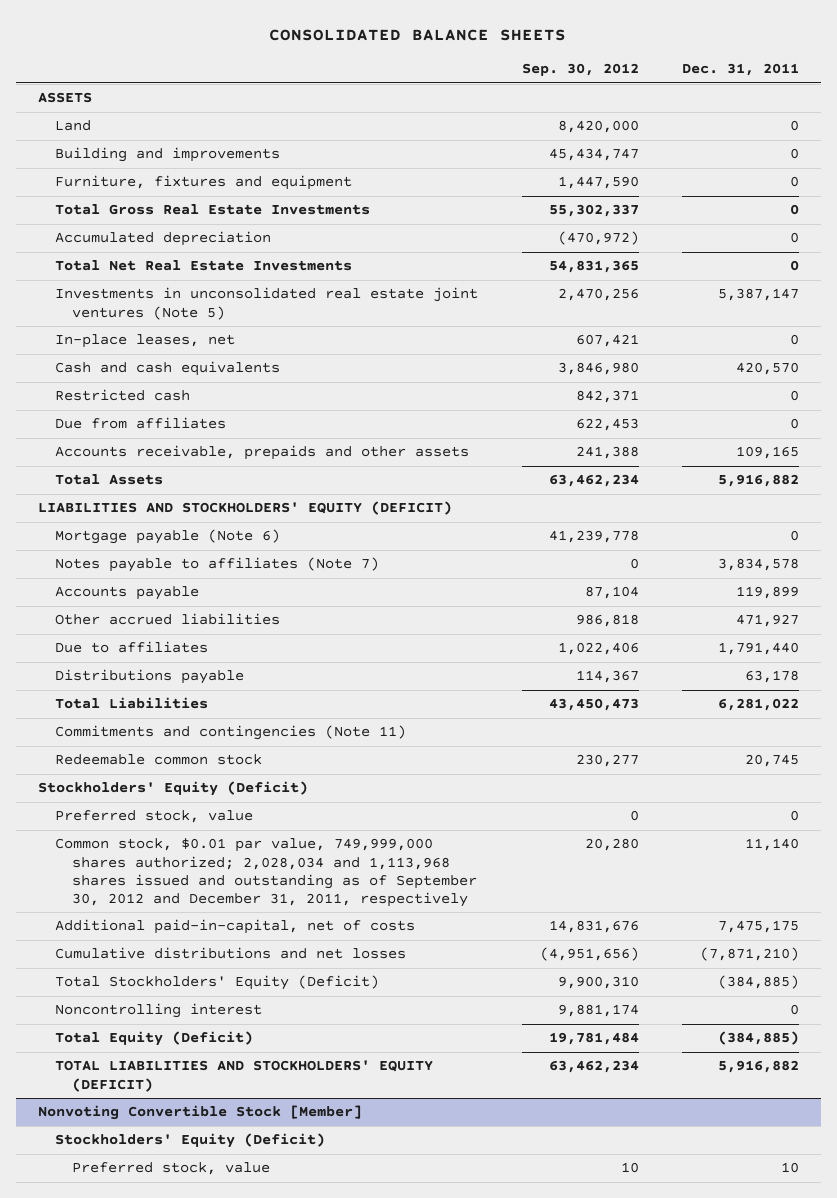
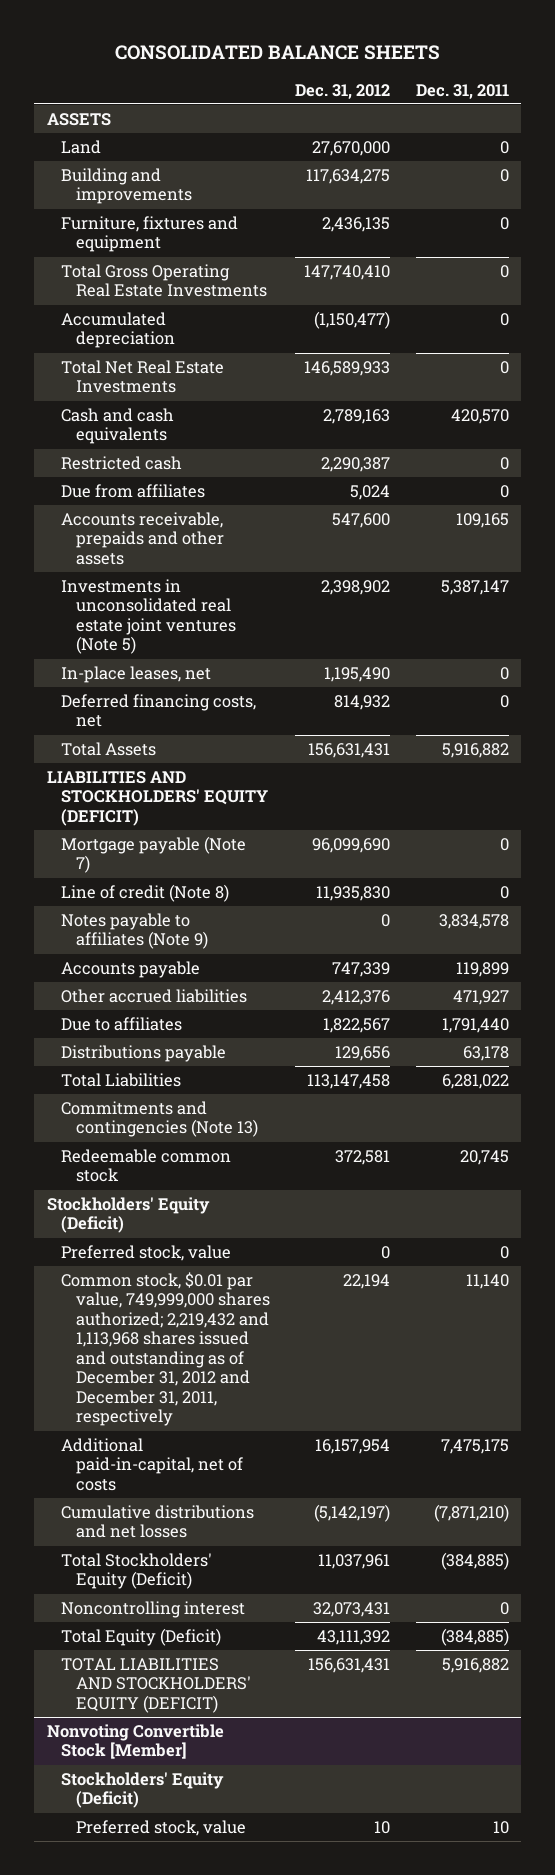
[521,63,639,77] Sep. 30, 2012 -> none
none -> [295,83,391,99] Dec. 31, 2012
[54,204,370,216] Total Gross Real Estate Investments -> [61,263,268,298] Total Gross Operating Real Estate Investments
[54,287,478,320] Investments in unconsolidated real estate joint ventures (Note 5) -> [61,578,237,655] Investments in unconsolidated real estate joint ventures (Note 5)
[54,334,235,349] In-place leases, net -> [61,665,212,683] In-place leases, net
none -> [61,693,257,728] Deferred financing costs, net
[54,529,280,545] Mortgage payable (Note 6) -> [61,835,247,874] Mortgage payable (Note 7)
none -> [61,883,230,902] Line of credit (Note 8)
[54,557,379,573] Notes payable to affiliates (Note 7) -> [61,912,209,950] Notes payable to affiliates (Note 9)
[54,725,406,741] Commitments and contingencies (Note 11) -> [61,1100,259,1138] Commitments and contingencies (Note 13)
[54,838,478,907] Common stock, $0.01 par value, 749,999,000 shares authorized; 2,028,034 and 1,113,968 shares issued and outstanding as of September 30, 2012 and December 31, 2011, respectively -> [61,1271,271,1427] Common stock, $0.01 par value, 749,999,000 shares authorized; 2,219,432 and 1,113,968 shares issued and outstanding as of December 31, 2012 and December 31, 2011, respectively

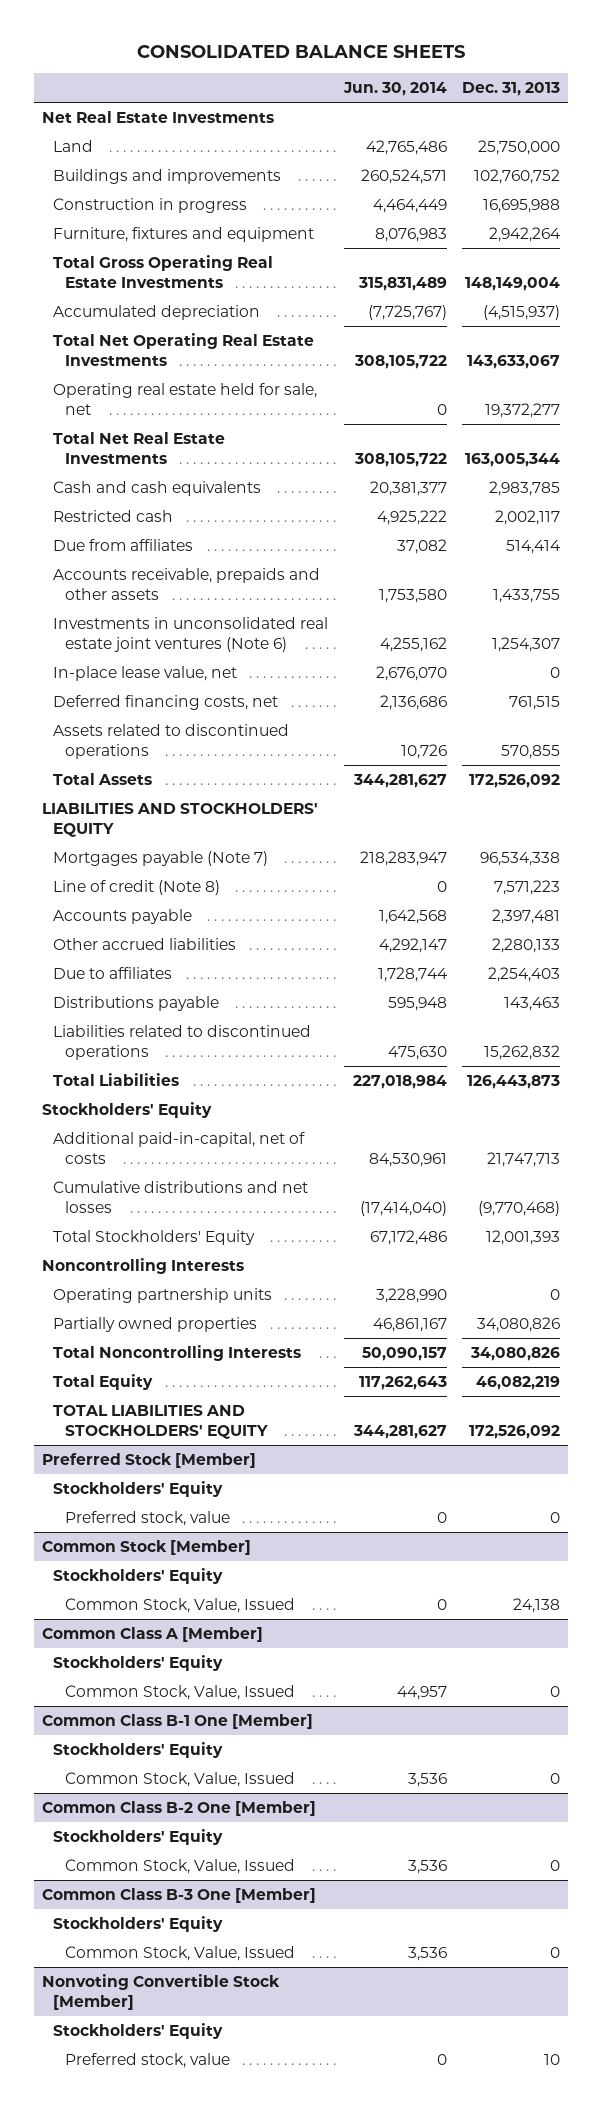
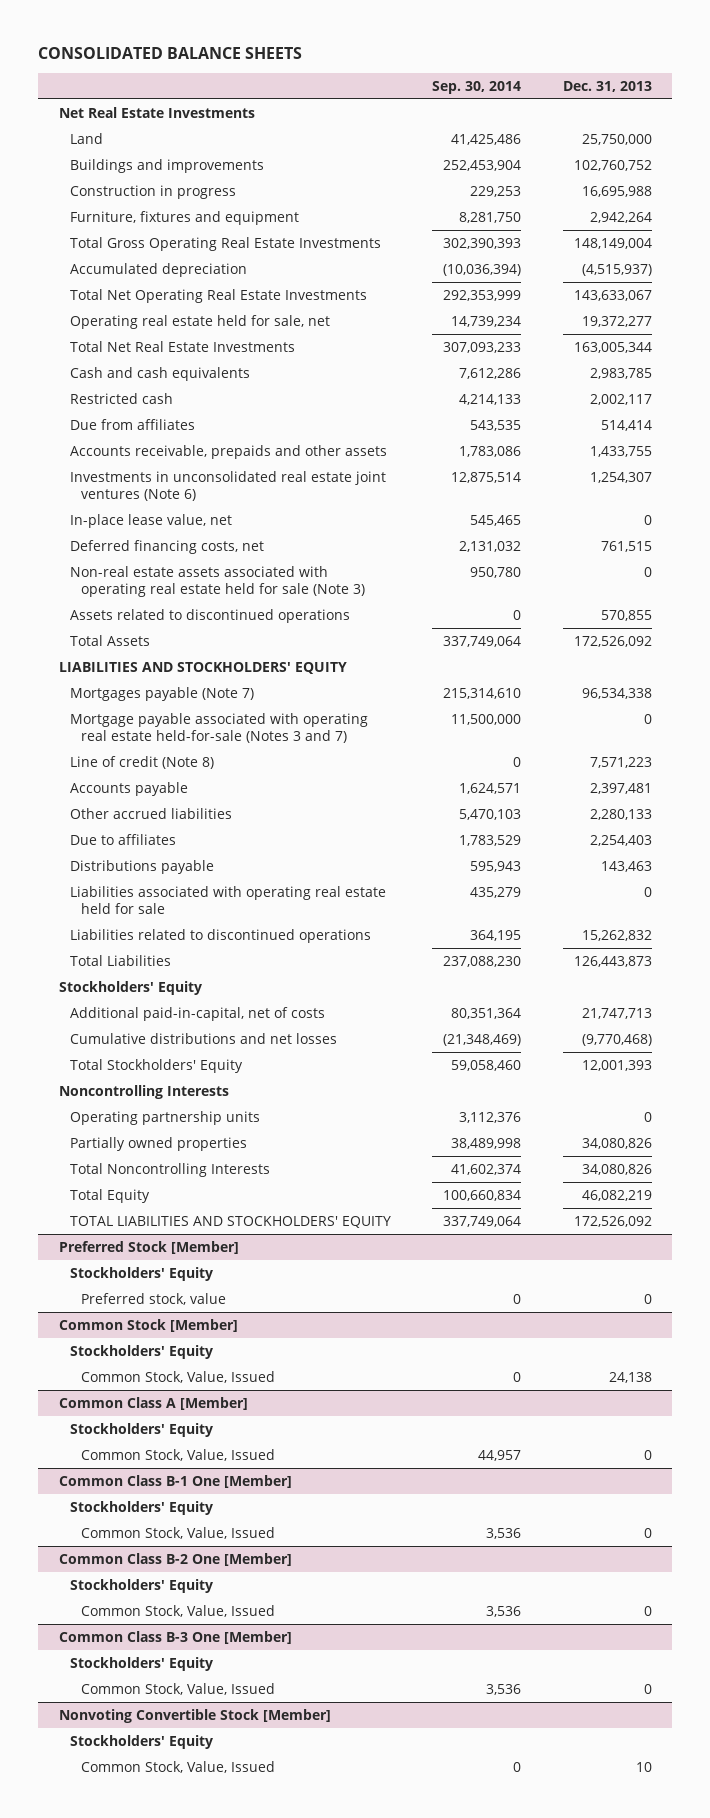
[342,82,447,97] Jun. 30, 2014 -> none
none -> [432,80,522,94] Sep. 30, 2014
none -> [69,565,366,597] Non-real estate assets associated with operating real estate held for sale (Note 3)
none -> [69,712,368,743] Mortgage payable associated with operating real estate held-for-sale (Notes 3 and 7)
none -> [69,885,386,914] Liabilities associated with operating real estate held for sale
[65,2052,231,2068] Preferred stock, value -> none
none -> [81,1760,276,1773] Common Stock, Value, Issued

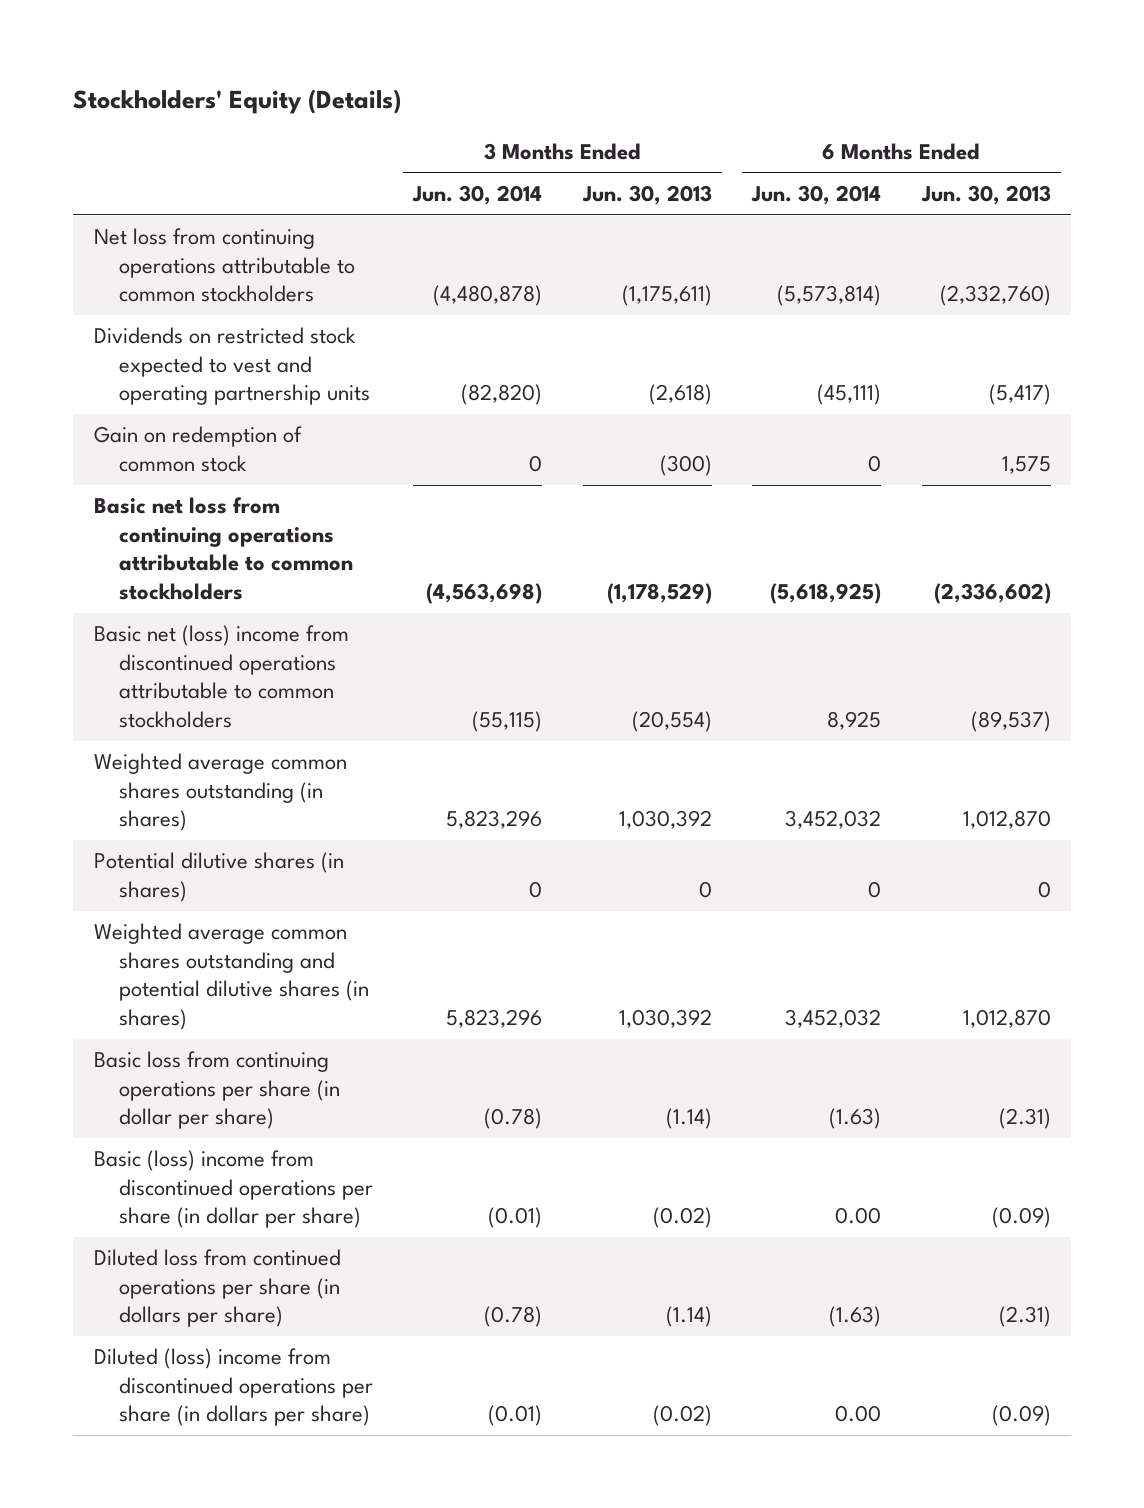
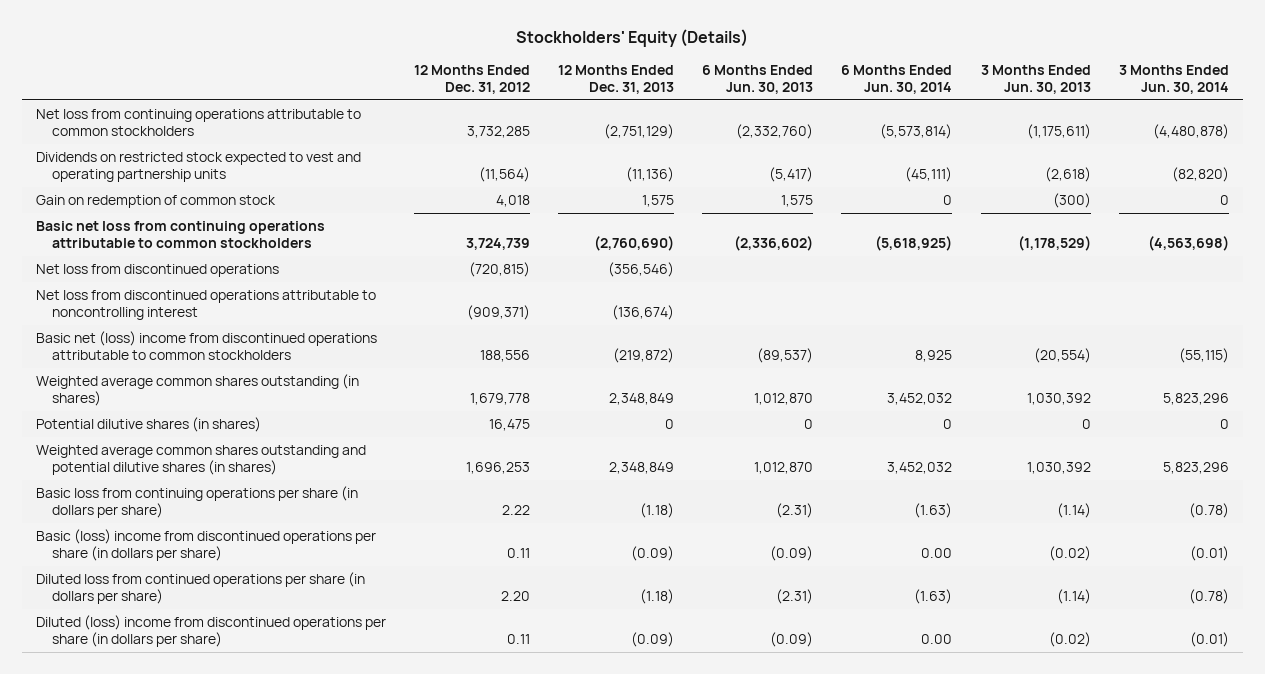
none -> [414,64,531,94] 12 Months Ended Dec. 31, 2012
none -> [558,64,675,94] 12 Months Ended Dec. 31, 2013
none -> [35,263,279,277] Net loss from discontinued operations
none -> [35,289,376,320] Net loss from discontinued operations attributable to noncontrolling interest
[93,1051,340,1130] Basic loss from continuing operations per share (in dollar per share) -> [35,485,358,518] Basic loss from continuing operations per share (in dollars per share)
[93,1150,373,1229] Basic (loss) income from discontinued operations per share (in dollar per share) -> [35,528,376,561] Basic (loss) income from discontinued operations per share (in dollars per share)

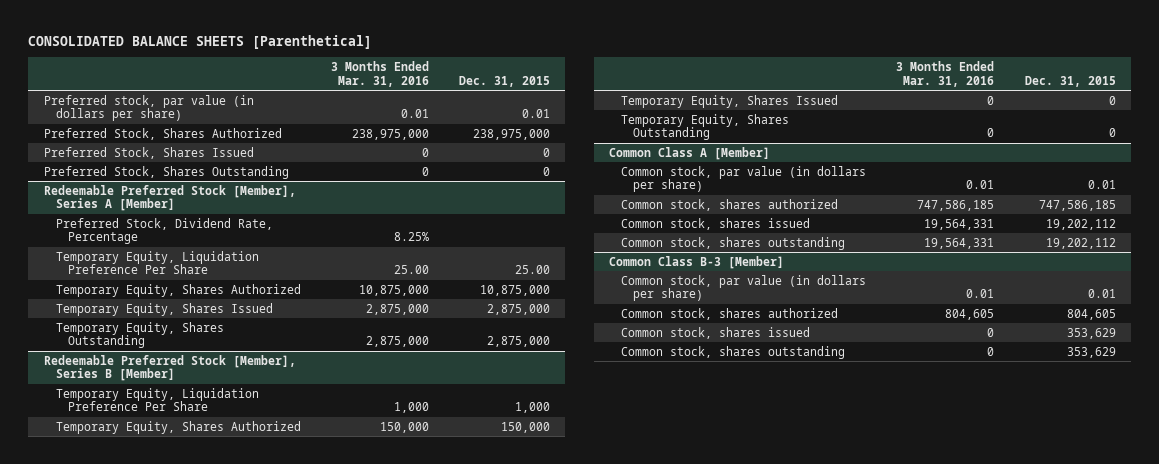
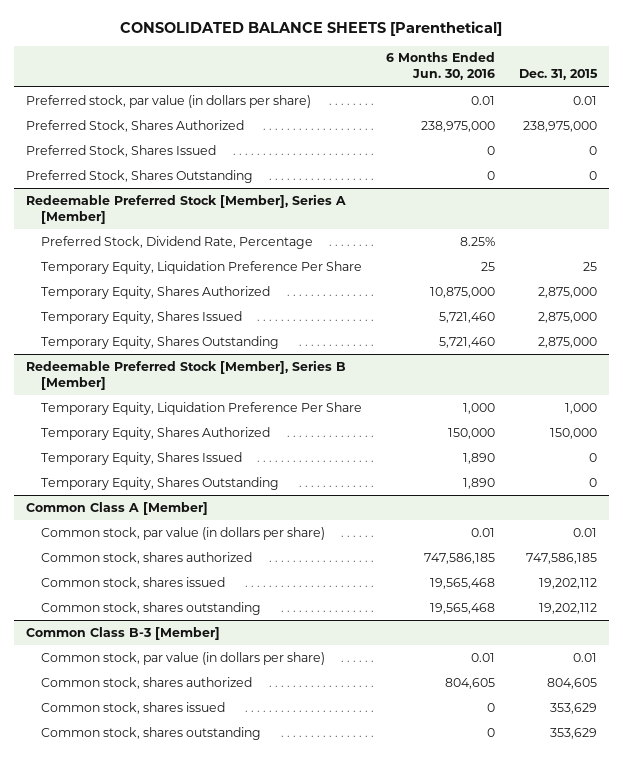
[330,60,429,87] 3 Months Ended Mar. 31, 2016 -> none
none -> [385,52,495,81] 6 Months Ended Jun. 30, 2016
[515,265,551,275] 25.00 -> [582,261,597,271] 25
[480,284,551,296] 10,875,000 -> [537,286,597,298] 2,875,000

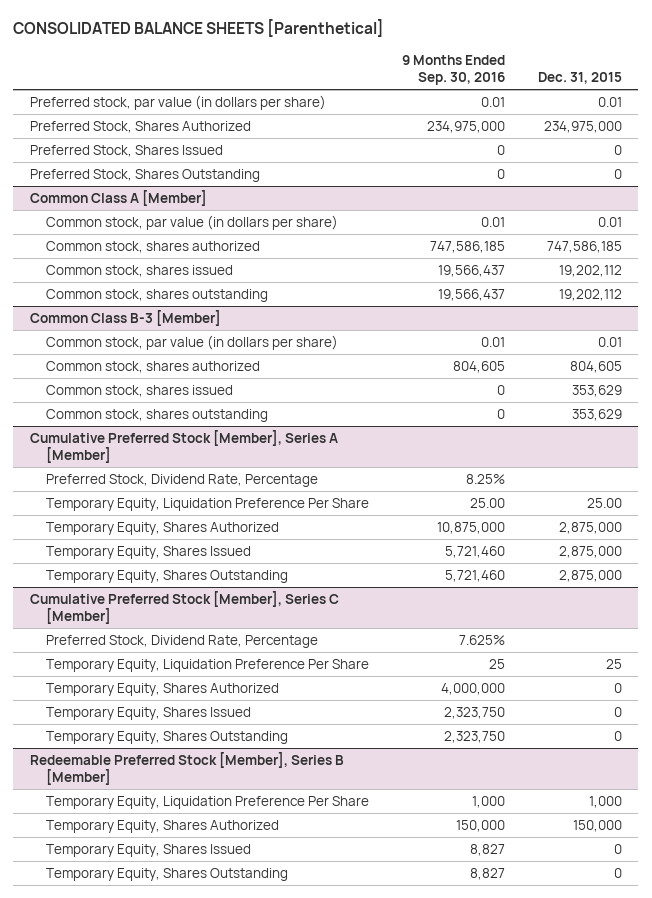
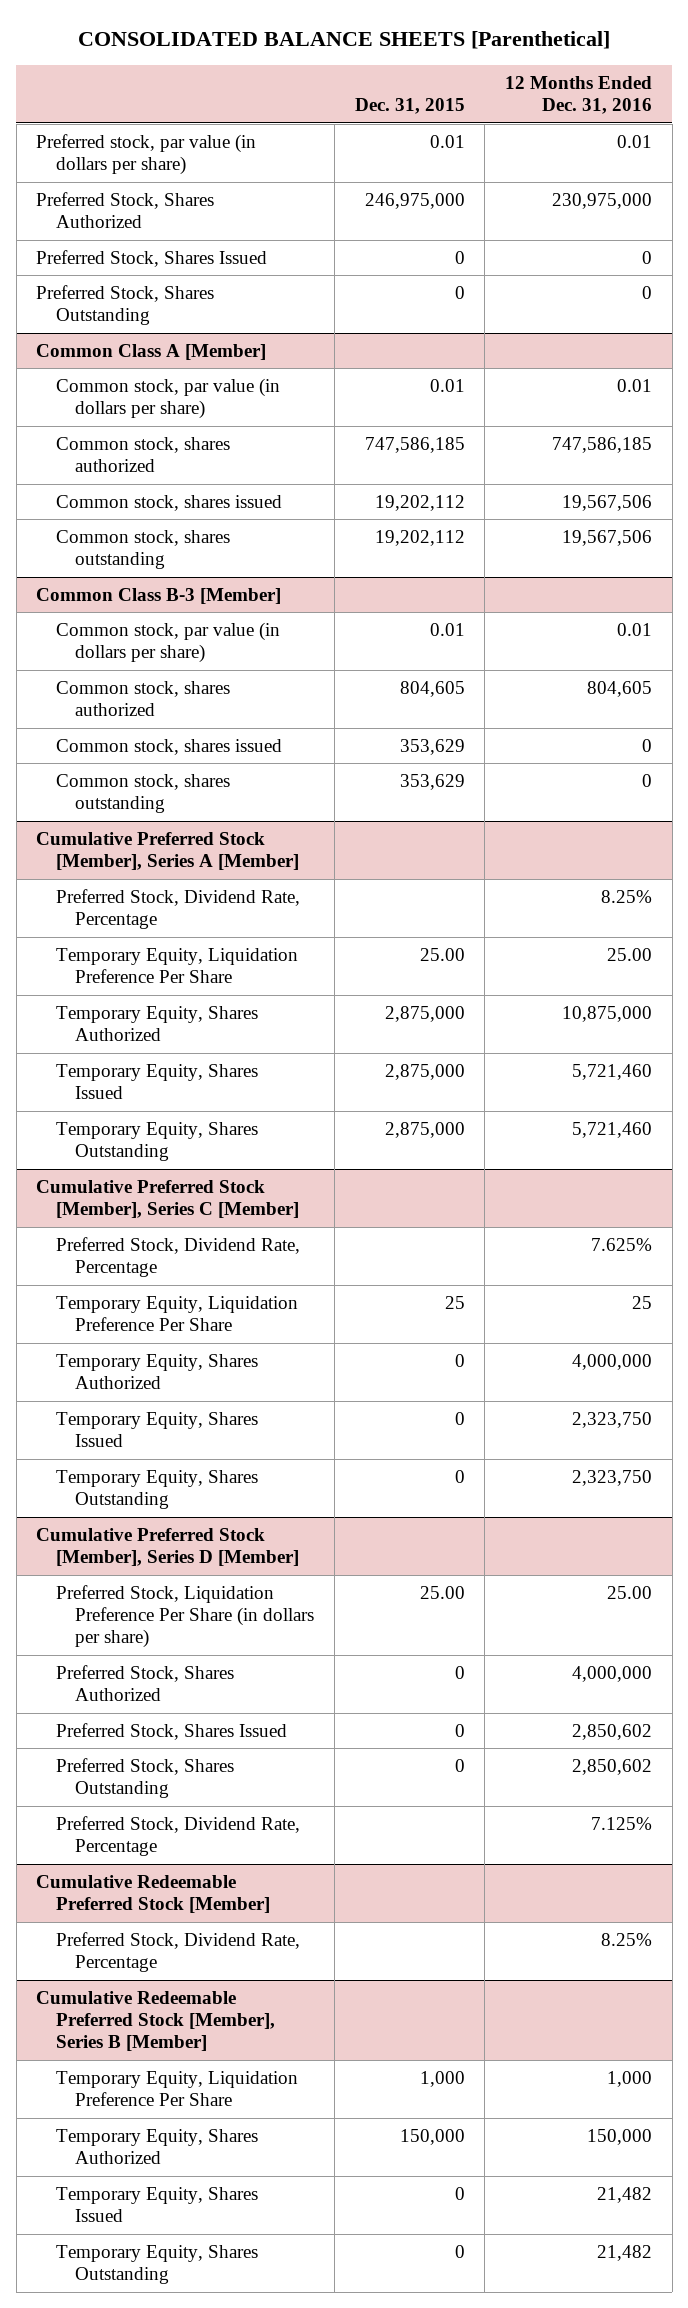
[402,54,506,86] 9 Months Ended Sep. 30, 2016 -> none
none -> [504,75,652,115] 12 Months Ended Dec. 31, 2016
[543,120,622,133] 234,975,000 -> [364,192,465,209] 246,975,000
none -> [36,1527,299,1567] Cumulative Preferred Stock [Member], Series D [Member]
none -> [55,1584,315,1649] Preferred Stock, Liquidation Preference Per Share (in dollars per share)
none -> [55,1664,234,1702] Preferred Stock, Shares Authorized
none -> [55,1722,287,1740] Preferred Stock, Shares Issued
none -> [55,1757,234,1799] Preferred Stock, Shares Outstanding
none -> [55,1815,300,1857] Preferred Stock, Dividend Rate, Percentage
none -> [36,1874,270,1914] Cumulative Redeemable Preferred Stock [Member]
none -> [55,1931,300,1973] Preferred Stock, Dividend Rate, Percentage
[29,751,344,786] Redeemable Preferred Stock [Member], Series B [Member] -> [36,1990,275,2052] Cumulative Redeemable Preferred Stock [Member], Series B [Member]

